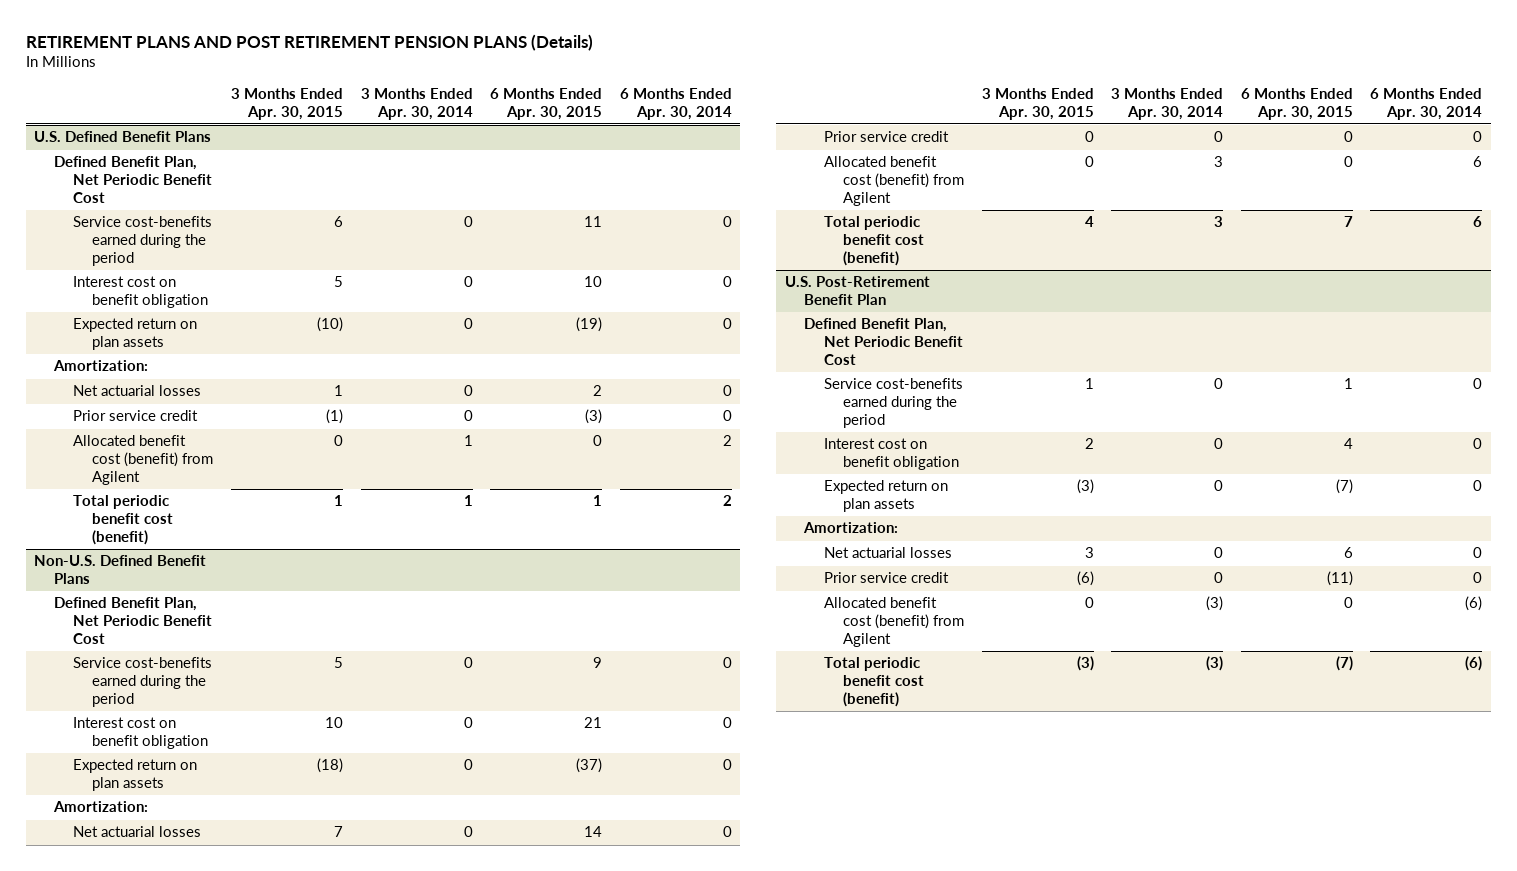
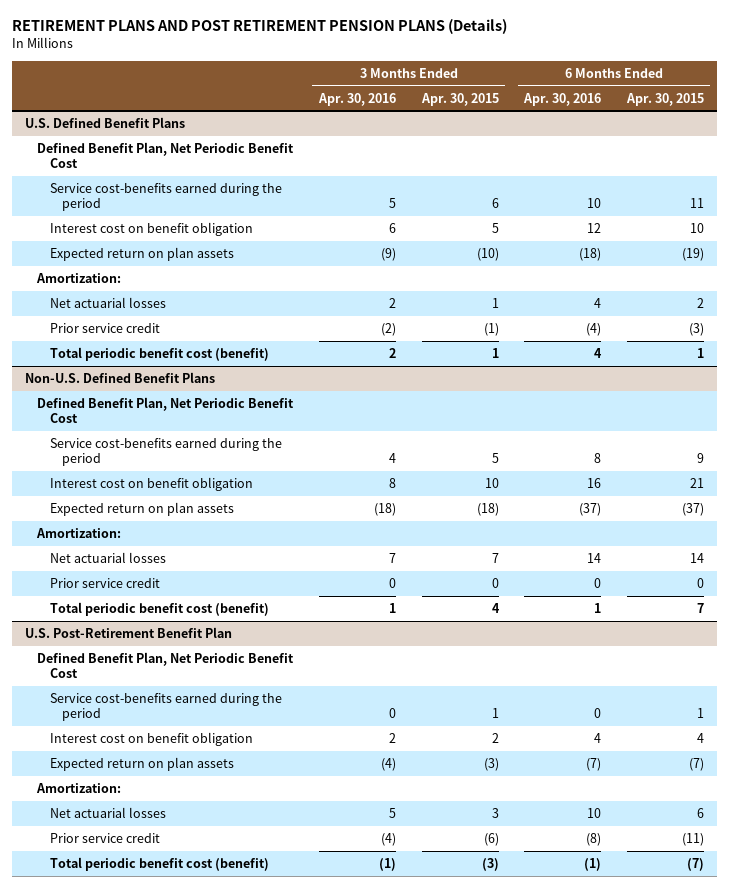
[360,88,473,120] 3 Months Ended Apr. 30, 2014 -> none
[619,88,732,120] 6 Months Ended Apr. 30, 2014 -> none
none -> [317,92,396,106] Apr. 30, 2016
none -> [523,92,602,106] Apr. 30, 2016
[73,435,214,485] Allocated benefit cost (benefit) from Agilent -> none
[823,156,965,206] Allocated benefit cost (benefit) from Agilent -> none
[823,597,965,647] Allocated benefit cost (benefit) from Agilent -> none

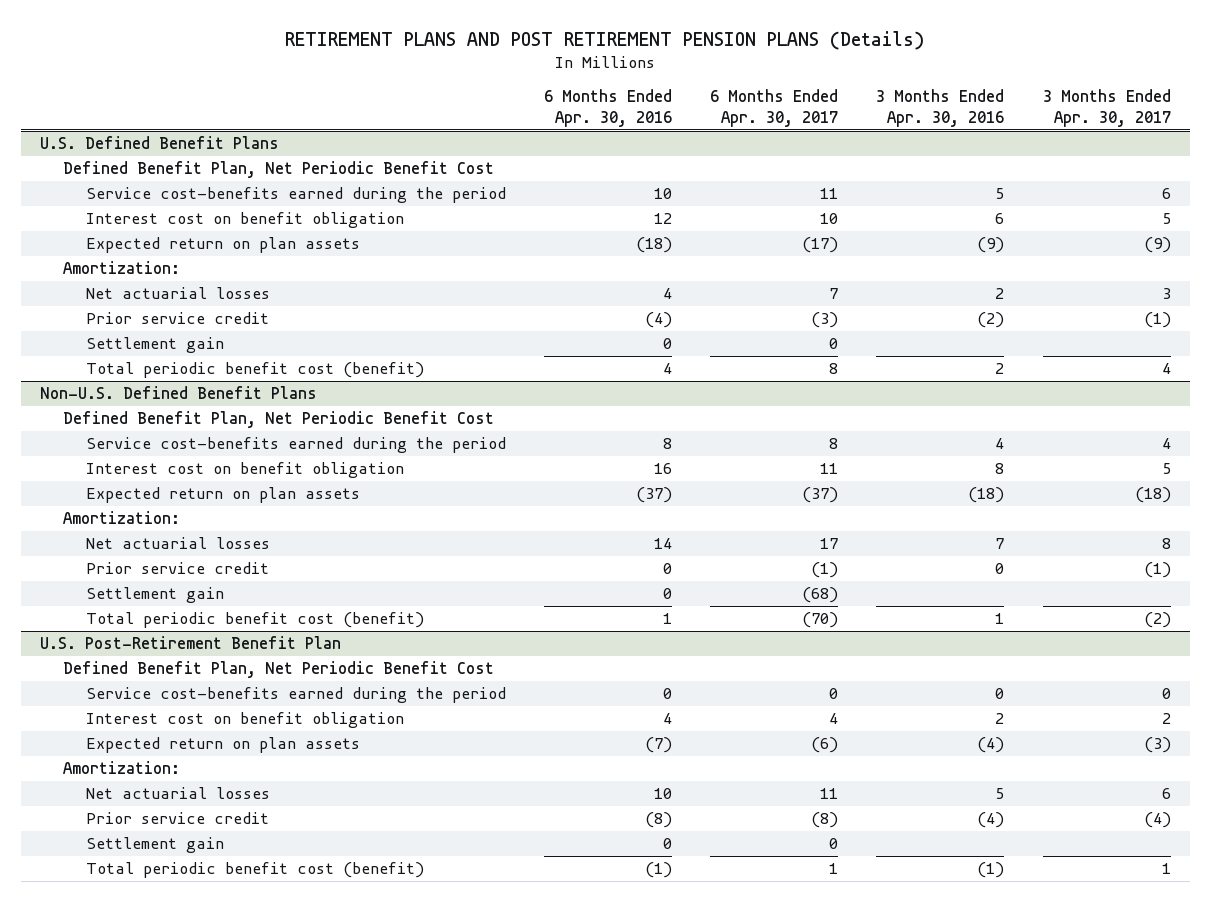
[420,92,499,106] Apr. 30, 2015 -> none
[625,92,704,106] Apr. 30, 2015 -> none
none -> [710,89,839,128] 6 Months Ended Apr. 30, 2017
none -> [1042,89,1171,128] 3 Months Ended Apr. 30, 2017
none -> [85,336,224,353] Settlement gain
none -> [85,586,224,603] Settlement gain
none -> [85,836,224,853] Settlement gain

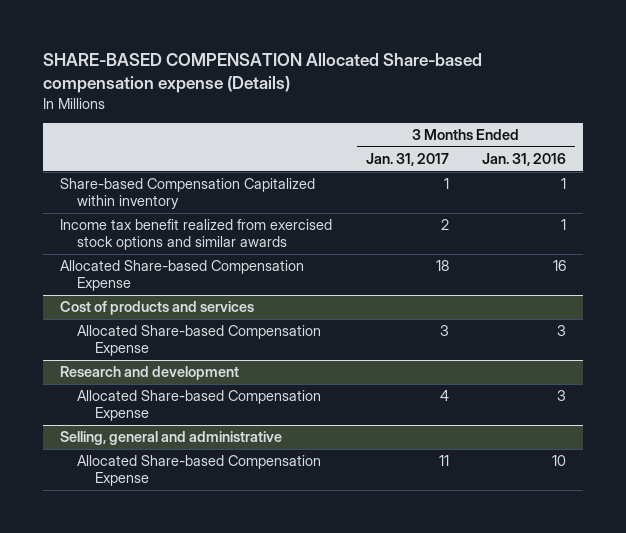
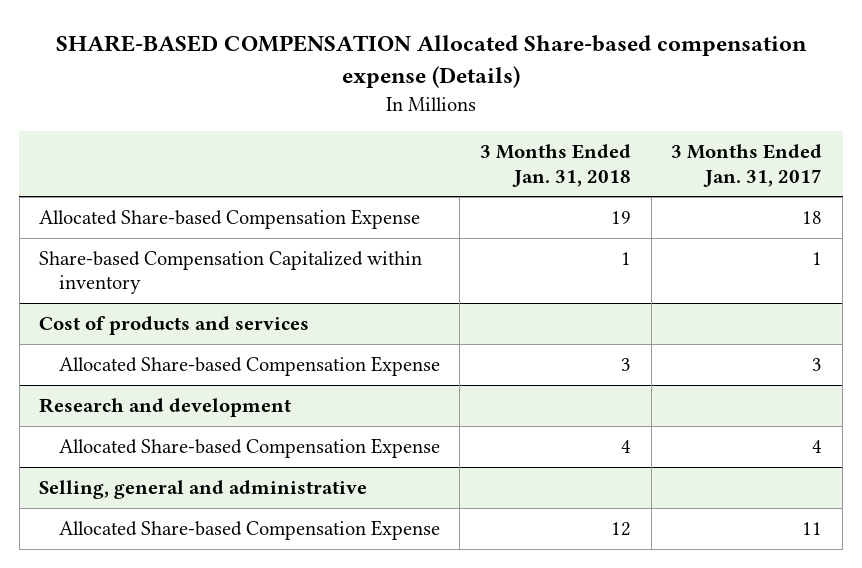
[482,153,567,167] Jan. 31, 2016 -> none
none -> [479,144,631,187] 3 Months Ended Jan. 31, 2018
[60,219,333,251] Income tax benefit realized from exercised stock options and similar awards -> none
[60,178,316,210] Share-based Compensation Capitalized within inventory -> [39,251,423,295] Share-based Compensation Capitalized within inventory

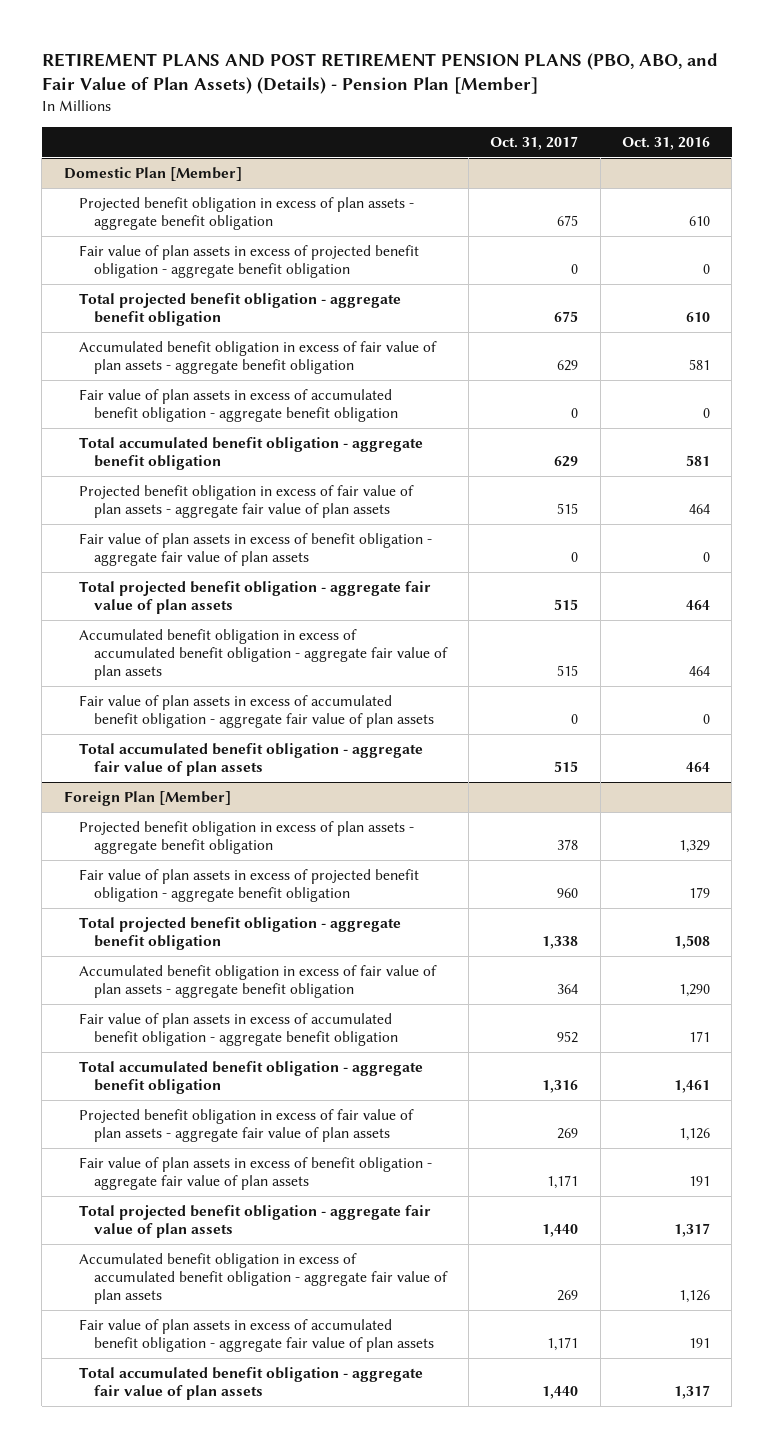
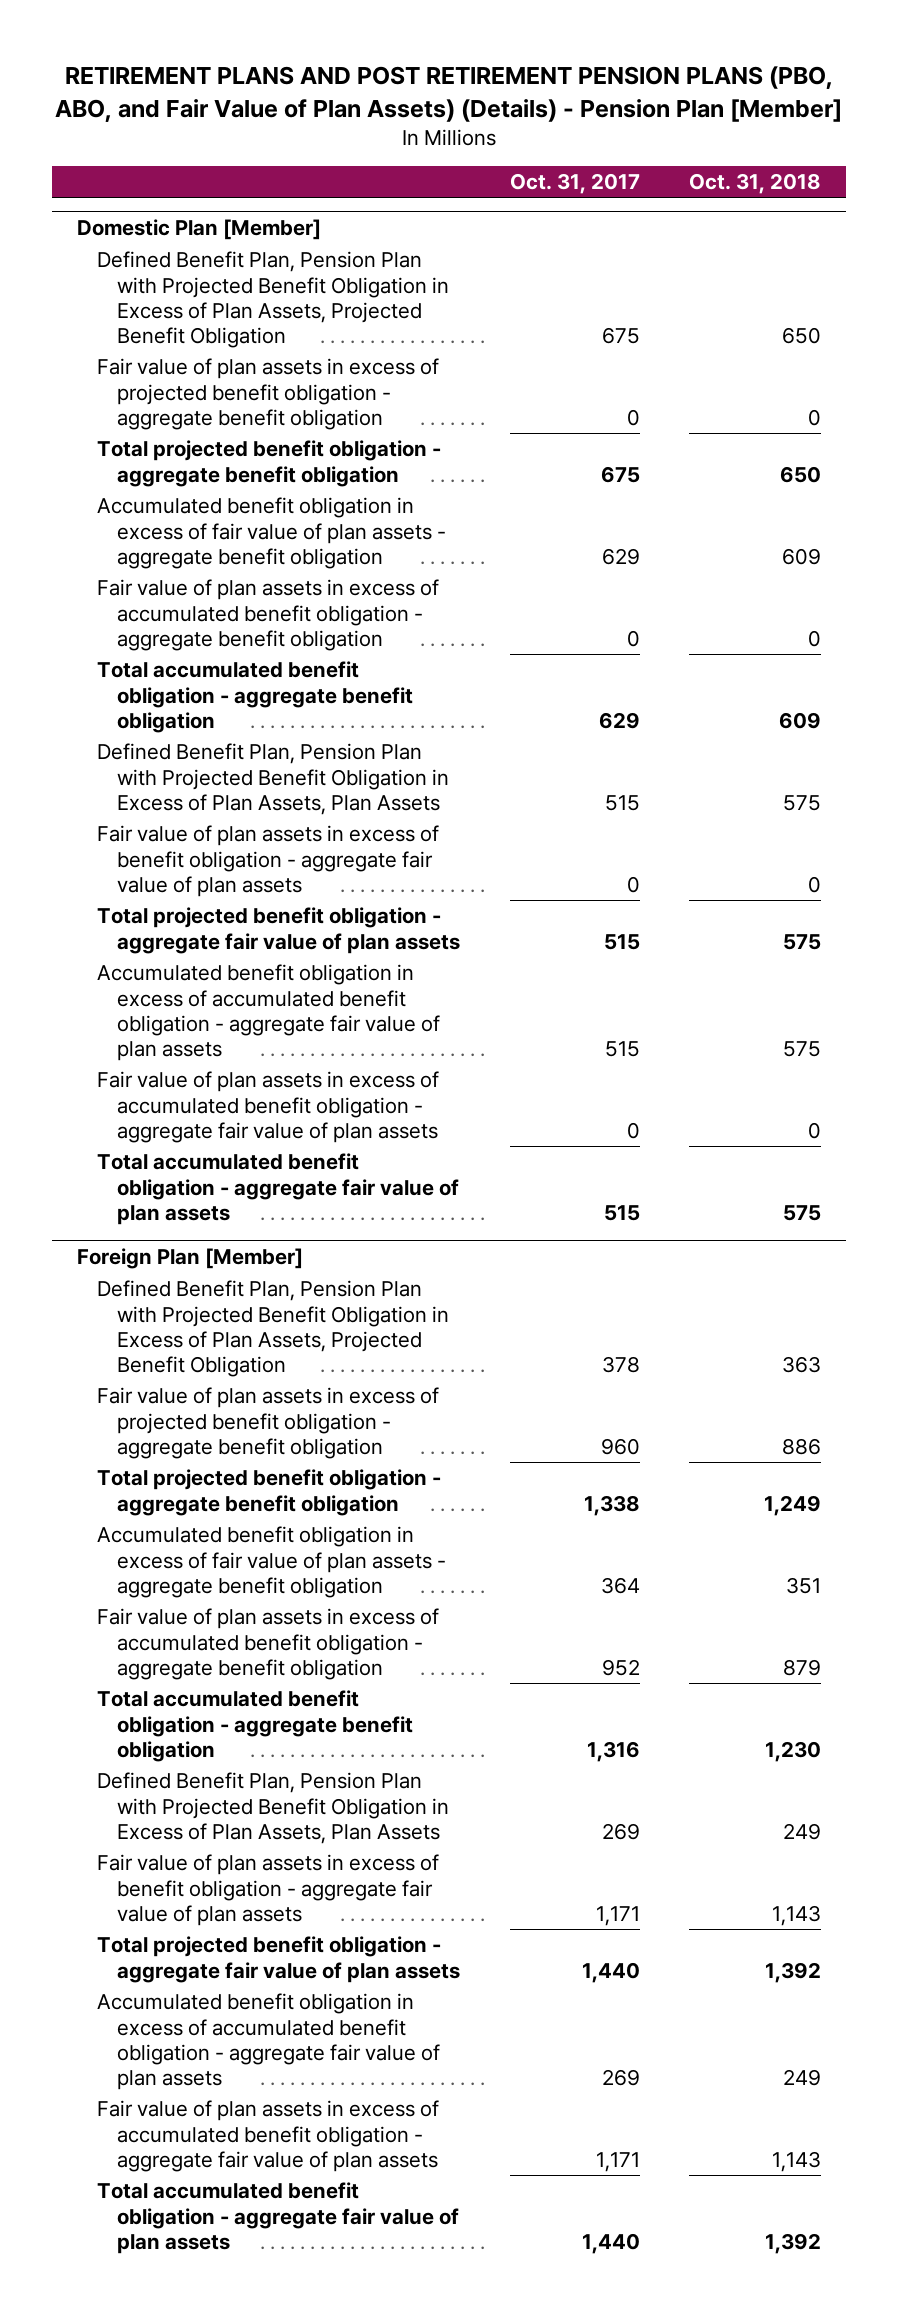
[622,136,711,150] Oct. 31, 2016 -> none
none -> [689,173,822,195] Oct. 31, 2018
[78,197,414,231] Projected benefit obligation in excess of plan assets - aggregate benefit obligation -> [96,251,449,348] Defined Benefit Plan, Pension Plan with Projected Benefit Obligation in Excess of Plan Assets, Projected Benefit Obligation
[78,485,414,519] Projected benefit obligation in excess of fair value of plan assets - aggregate fair value of plan assets -> [96,743,449,815] Defined Benefit Plan, Pension Plan with Projected Benefit Obligation in Excess of Plan Assets, Plan Assets
[78,821,414,855] Projected benefit obligation in excess of plan assets - aggregate benefit obligation -> [96,1280,449,1377] Defined Benefit Plan, Pension Plan with Projected Benefit Obligation in Excess of Plan Assets, Projected Benefit Obligation
[78,1109,414,1143] Projected benefit obligation in excess of fair value of plan assets - aggregate fair value of plan assets -> [96,1772,449,1844] Defined Benefit Plan, Pension Plan with Projected Benefit Obligation in Excess of Plan Assets, Plan Assets

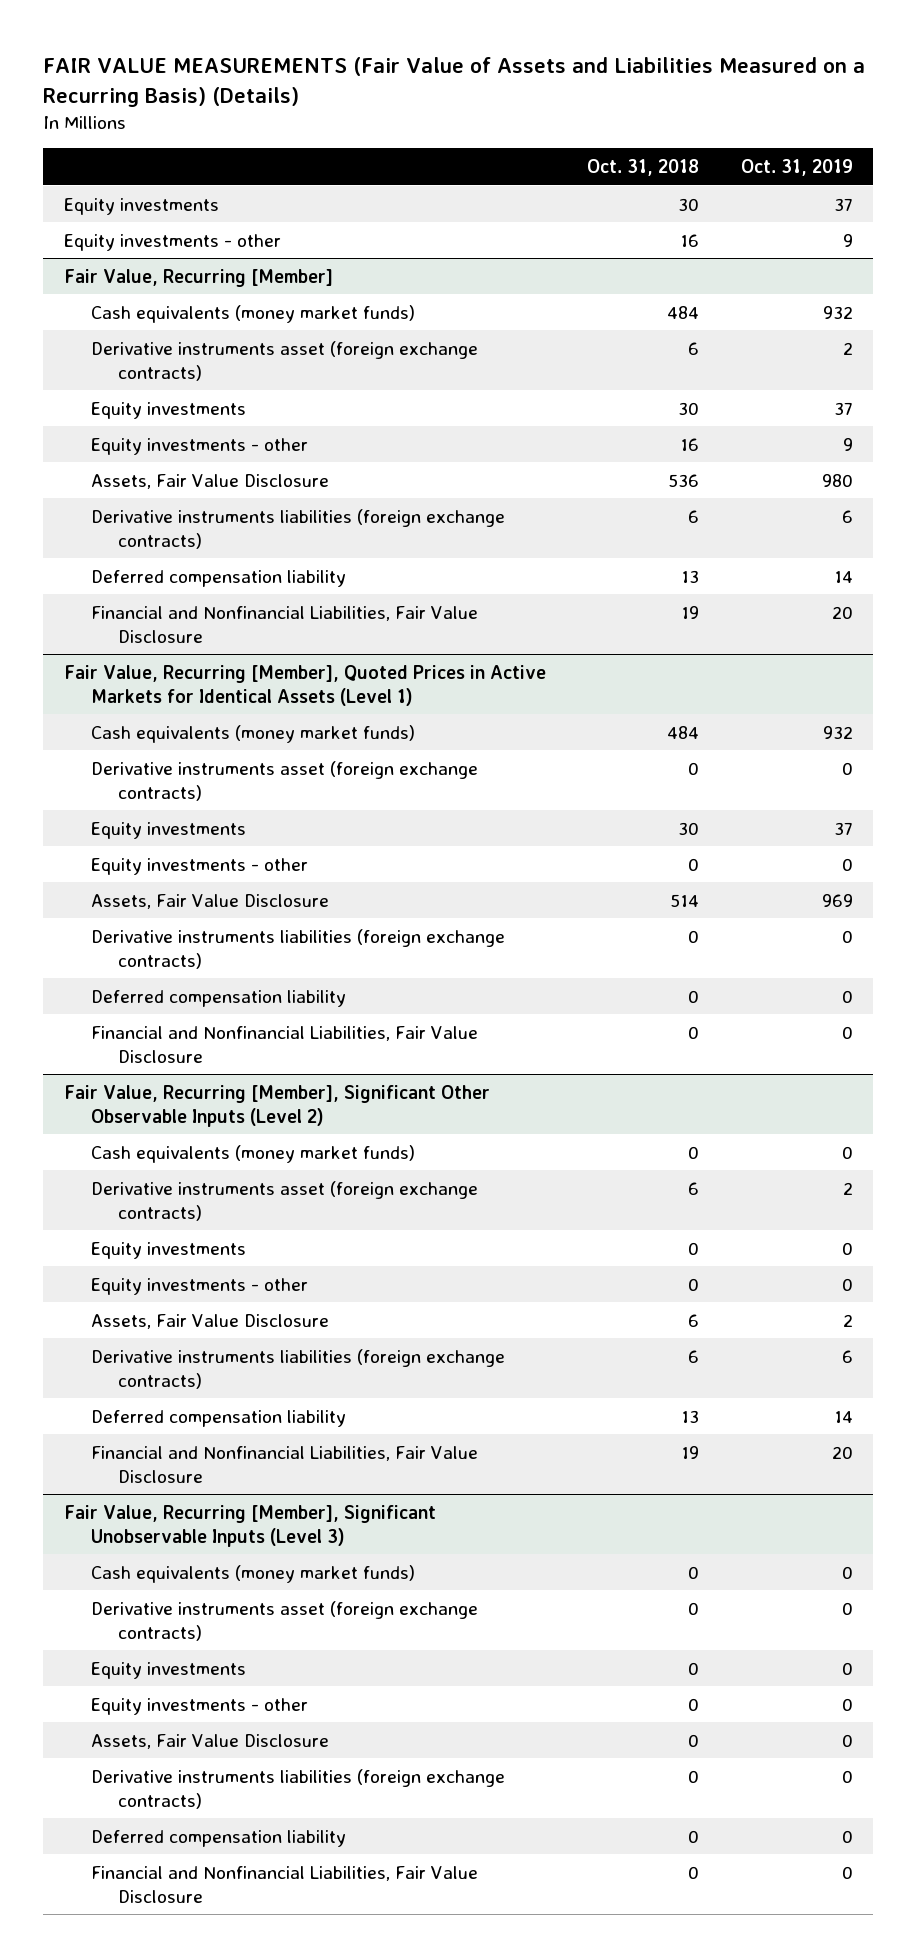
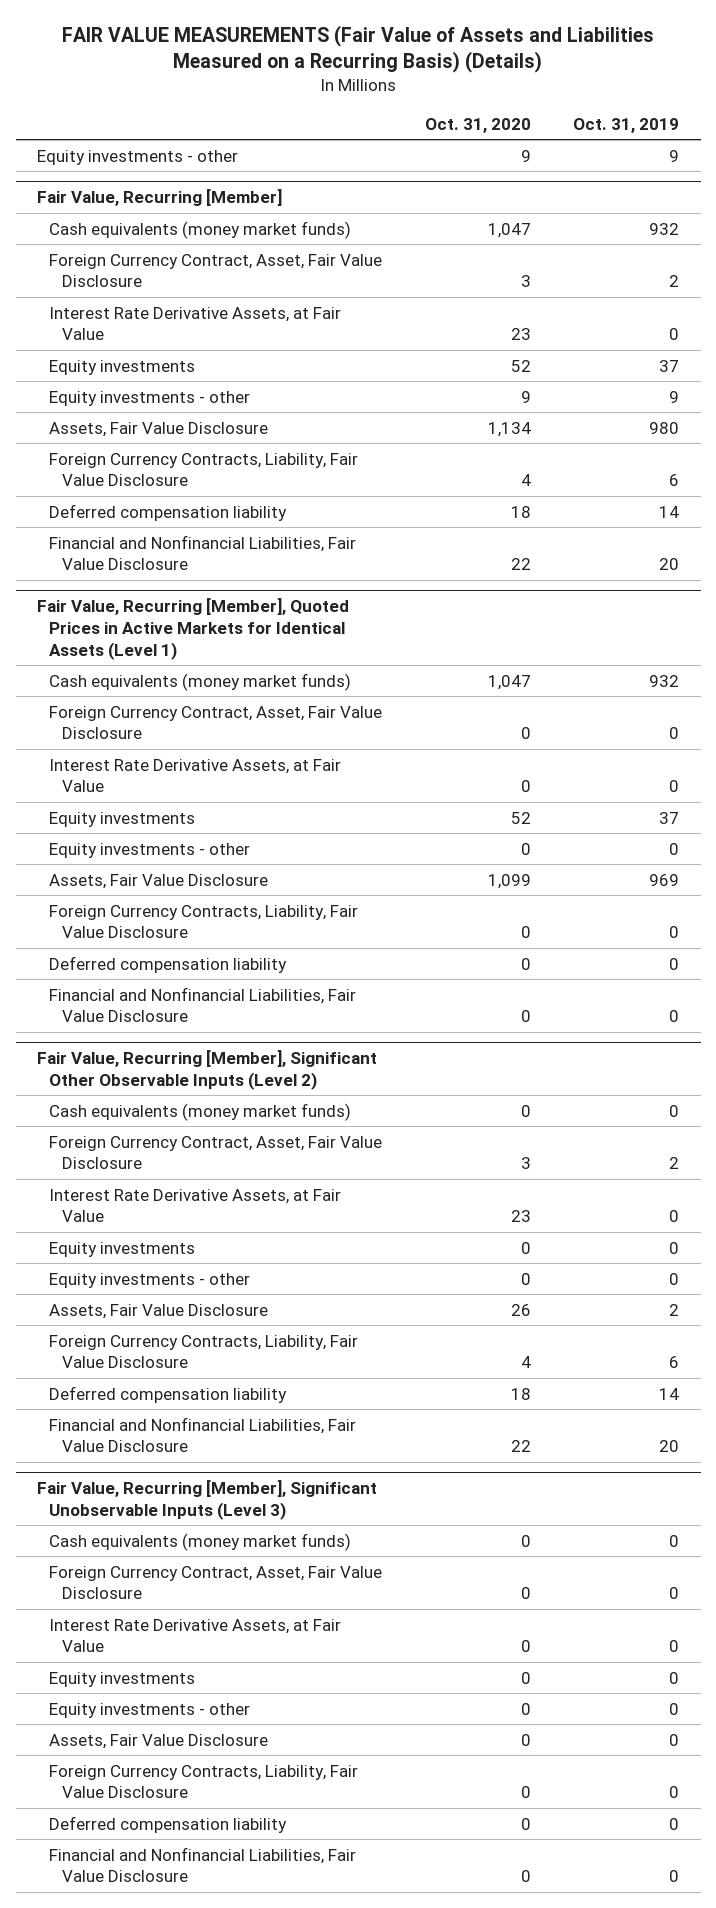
[587,158,700,176] Oct. 31, 2018 -> none
none -> [424,117,531,133] Oct. 31, 2020
[64,197,220,215] Equity investments -> none
[91,340,479,381] Derivative instruments asset (foreign exchange contracts) -> none
none -> [49,253,383,288] Foreign Currency Contract, Asset, Fair Value Disclosure
none -> [49,306,342,341] Interest Rate Derivative Assets, at Fair Value
[91,508,506,549] Derivative instruments liabilities (foreign exchange contracts) -> none
none -> [49,452,359,487] Foreign Currency Contracts, Liability, Fair Value Disclosure
[91,760,479,801] Derivative instruments asset (foreign exchange contracts) -> none
none -> [49,705,383,740] Foreign Currency Contract, Asset, Fair Value Disclosure
none -> [49,758,342,793] Interest Rate Derivative Assets, at Fair Value
[91,928,506,969] Derivative instruments liabilities (foreign exchange contracts) -> none
none -> [49,904,359,939] Foreign Currency Contracts, Liability, Fair Value Disclosure
[91,1180,479,1221] Derivative instruments asset (foreign exchange contracts) -> none
none -> [49,1135,383,1170] Foreign Currency Contract, Asset, Fair Value Disclosure
none -> [49,1188,342,1223] Interest Rate Derivative Assets, at Fair Value
[91,1348,506,1389] Derivative instruments liabilities (foreign exchange contracts) -> none
none -> [49,1334,359,1369] Foreign Currency Contracts, Liability, Fair Value Disclosure
[91,1600,479,1641] Derivative instruments asset (foreign exchange contracts) -> none
none -> [49,1565,383,1600] Foreign Currency Contract, Asset, Fair Value Disclosure
none -> [49,1618,342,1653] Interest Rate Derivative Assets, at Fair Value
[91,1768,506,1809] Derivative instruments liabilities (foreign exchange contracts) -> none
none -> [49,1764,359,1799] Foreign Currency Contracts, Liability, Fair Value Disclosure

